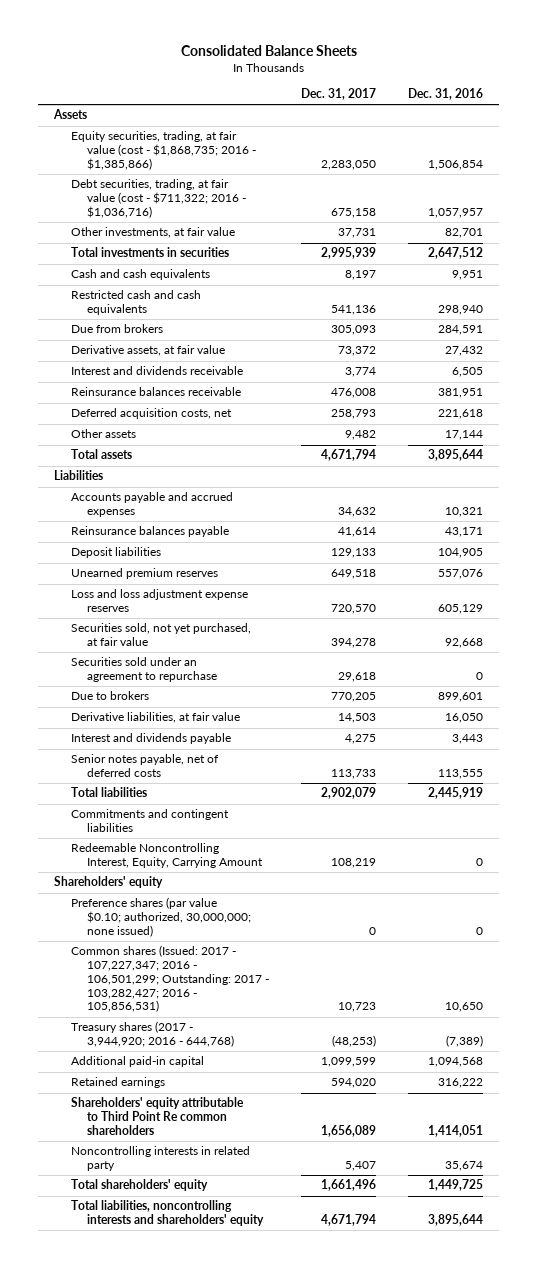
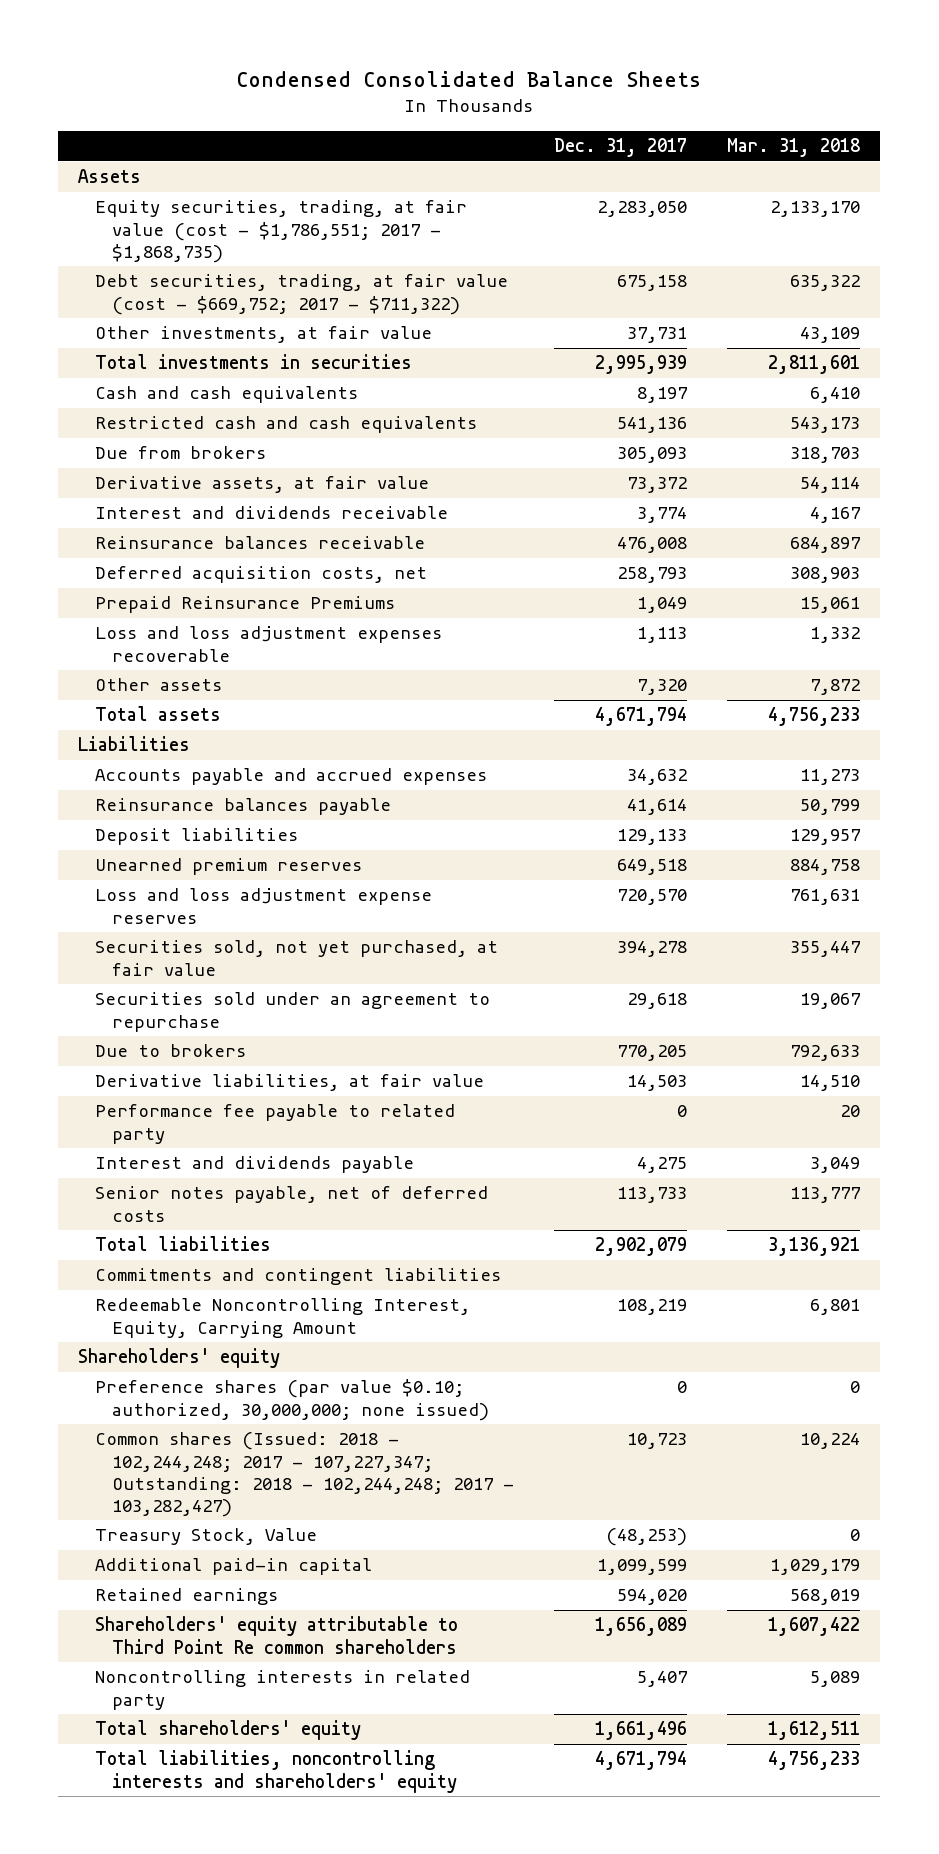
[180,45,357,57] Consolidated Balance Sheets -> [236,71,702,88] Condensed Consolidated Balance Sheets
[408,88,484,101] Dec. 31, 2016 -> none
none -> [727,138,861,158] Mar. 31, 2018
[70,131,257,170] Equity securities, trading, at fair value (cost - $1,868,735; 2016 - $1,385,866) -> [95,200,468,263] Equity securities, trading, at fair value (cost - $1,786,551; 2017 - $1,868,735)
[70,179,247,218] Debt securities, trading, at fair value (cost - $711,322; 2016 - $1,036,716) -> [95,274,509,315] Debt securities, trading, at fair value (cost - $669,752; 2017 - $711,322)
none -> [95,596,396,614] Prepaid Reinsurance Premiums
none -> [95,626,443,662] Loss and loss adjustment expenses recoverable
[345,430,377,441] 9,482 -> [637,679,688,696] 7,320
none -> [95,1104,456,1144] Performance fee payable to related party
[70,945,270,1013] Common shares (Issued: 2017 - 107,227,347; 2016 - 106,501,299; Outstanding: 2017 - 103,282,427; 2016 - 105,856,531) -> [95,1432,514,1518] Common shares (Issued: 2018 - 102,244,248; 2017 - 107,227,347; Outstanding: 2018 - 102,244,248; 2017 - 103,282,427)
[70,1021,235,1048] Treasury shares (2017 - 3,944,920; 2016 - 644,768) -> [95,1528,318,1546] Treasury Stock, Value

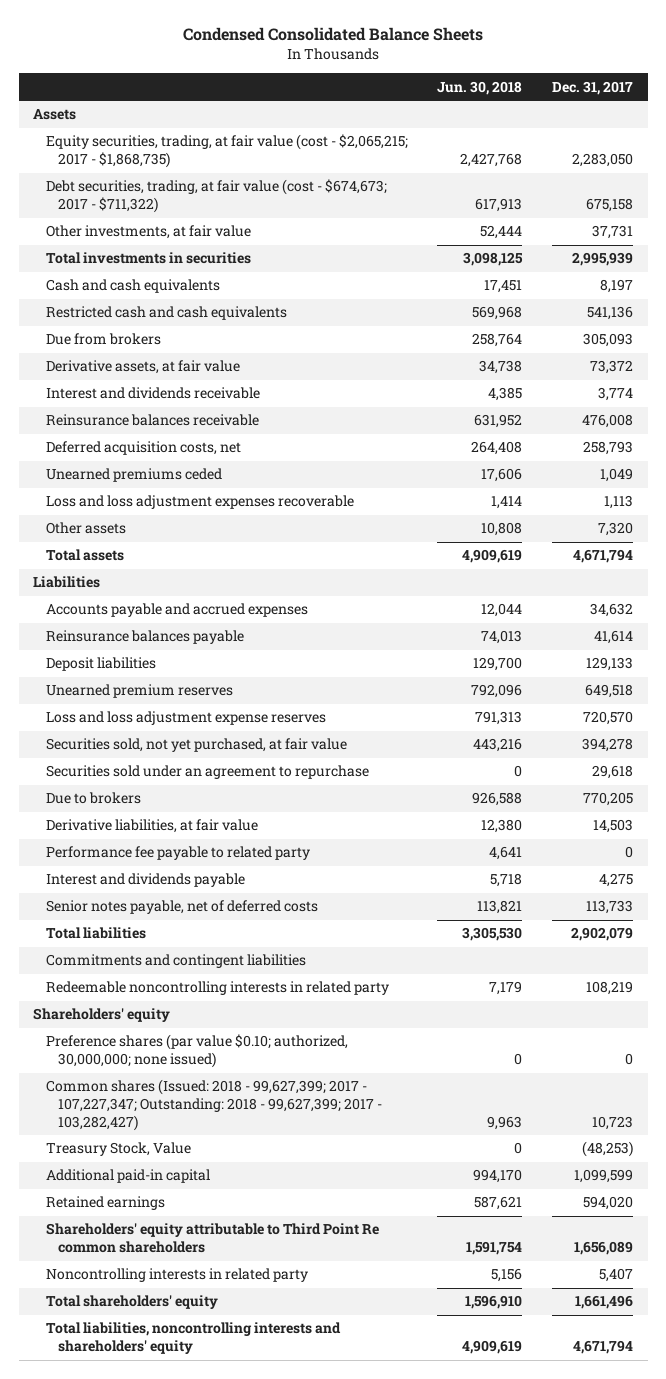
[727,138,861,158] Mar. 31, 2018 -> none
none -> [437,80,523,95] Jun. 30, 2018
[95,200,468,263] Equity securities, trading, at fair value (cost - $1,786,551; 2017 - $1,868,735) -> [45,134,408,169] Equity securities, trading, at fair value (cost - $2,065,215; 2017 - $1,868,735)
[95,274,509,315] Debt securities, trading, at fair value (cost - $669,752; 2017 - $711,322) -> [45,179,387,214] Debt securities, trading, at fair value (cost - $674,673; 2017 - $711,322)
[95,596,396,614] Prepaid Reinsurance Premiums -> [45,468,222,483] Unearned premiums ceded
[95,1298,471,1338] Redeemable Noncontrolling Interest, Equity, Carrying Amount -> [45,981,389,996] Redeemable noncontrolling interests in related party
[95,1432,514,1518] Common shares (Issued: 2018 - 102,244,248; 2017 - 107,227,347; Outstanding: 2018 - 102,244,248; 2017 - 103,282,427) -> [45,1079,383,1132] Common shares (Issued: 2018 - 99,627,399; 2017 - 107,227,347; Outstanding: 2018 - 99,627,399; 2017 - 103,282,427)

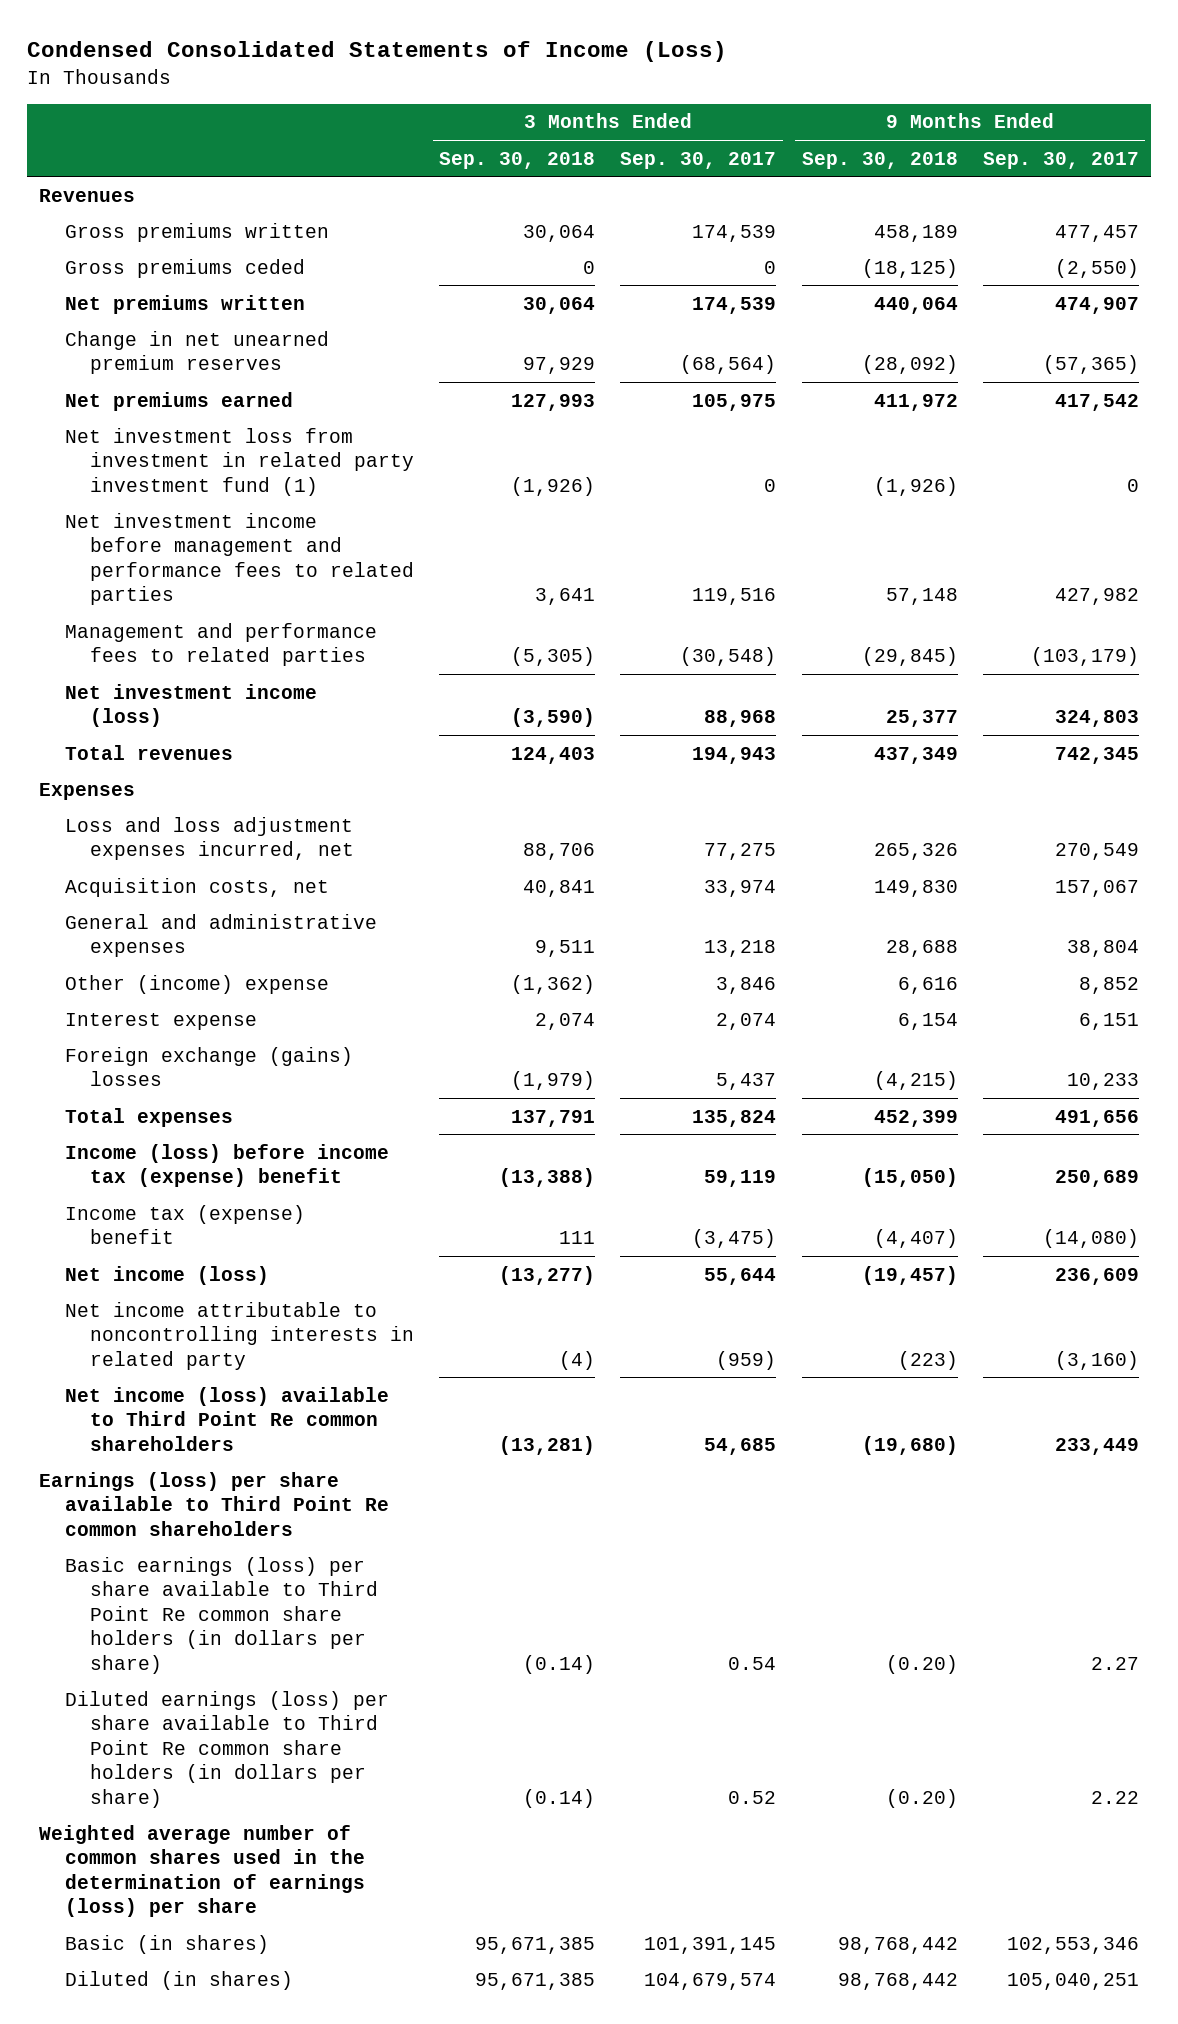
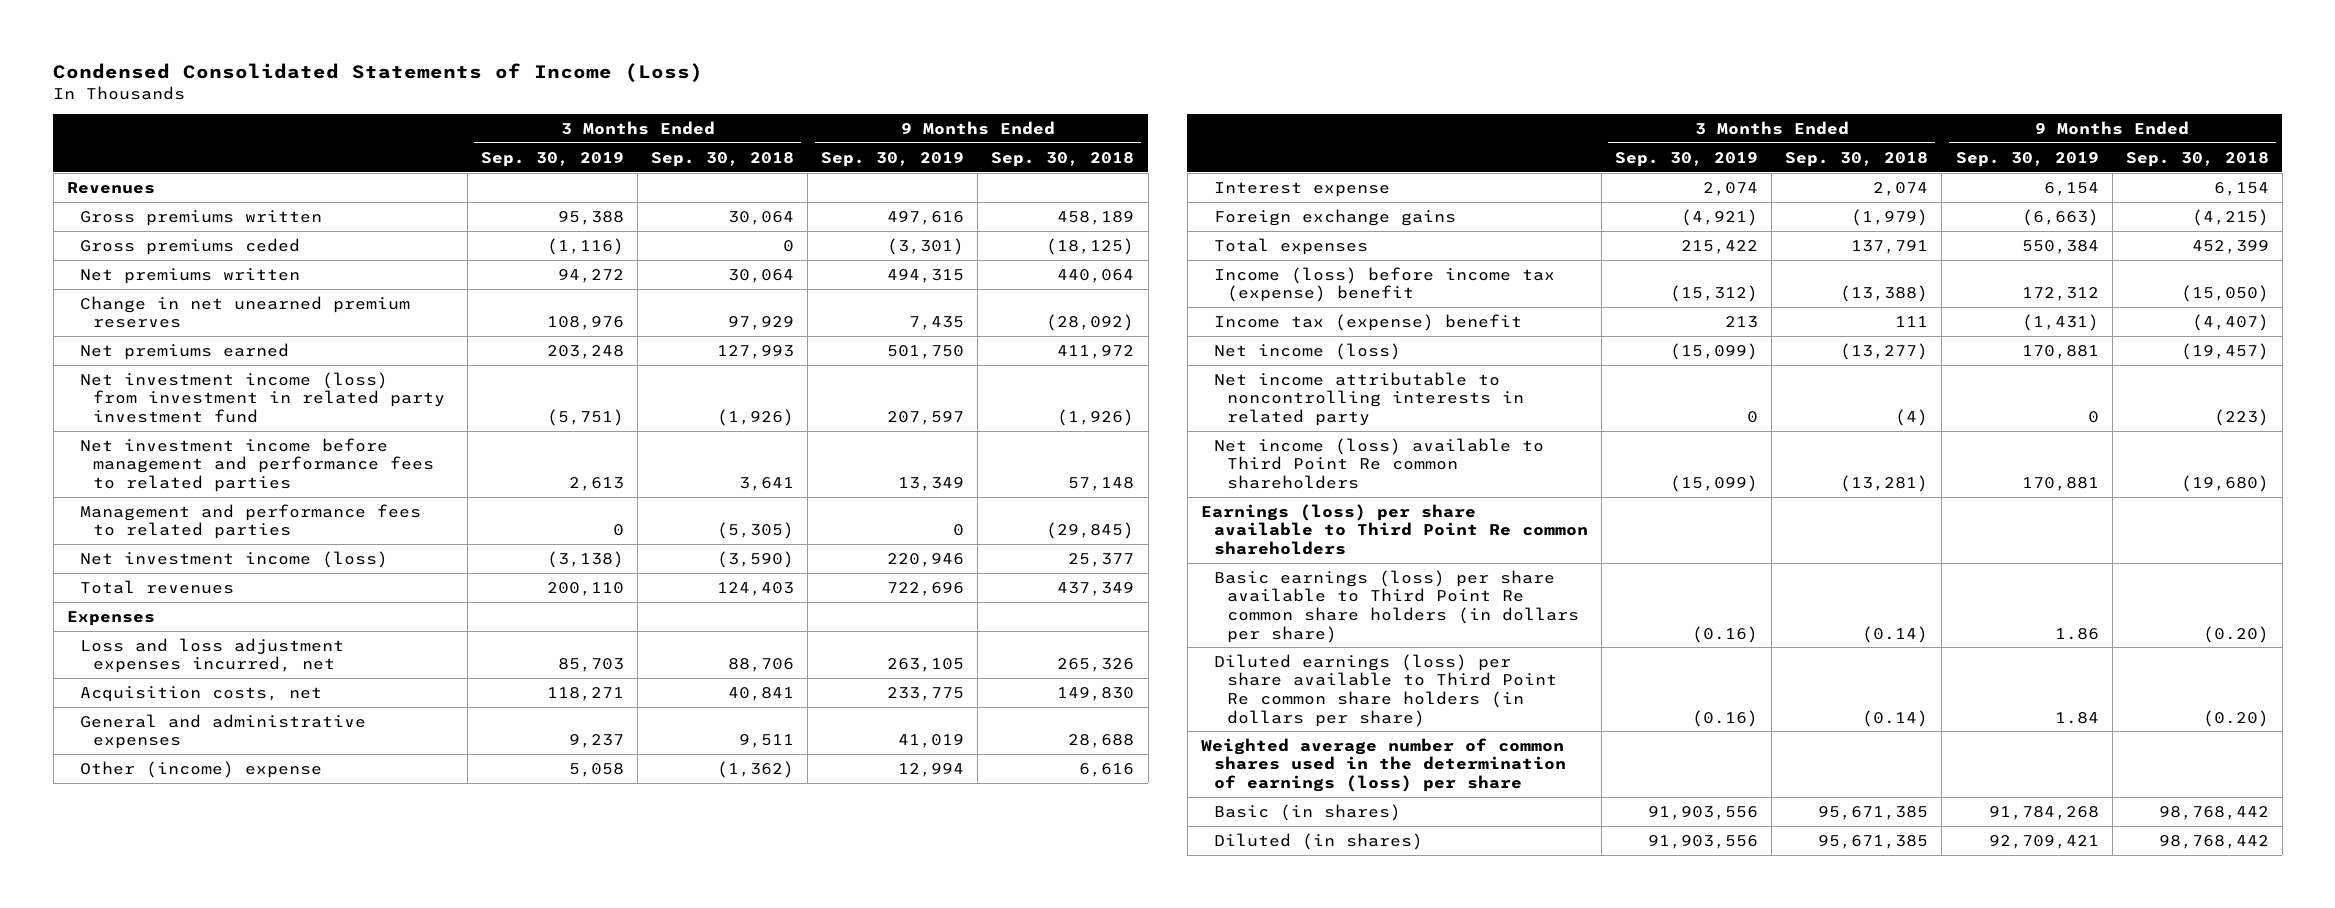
[620,151,777,169] Sep. 30, 2017 -> none
[982,151,1139,169] Sep. 30, 2017 -> none
none -> [480,151,624,167] Sep. 30, 2019
none -> [821,151,965,167] Sep. 30, 2019
[64,427,415,496] Net investment loss from investment in related party investment fund (1) -> [79,371,445,424] Net investment income (loss) from investment in related party investment fund
[64,1046,353,1087] Foreign exchange (gains) losses -> [1213,208,1456,226] Foreign exchange gains

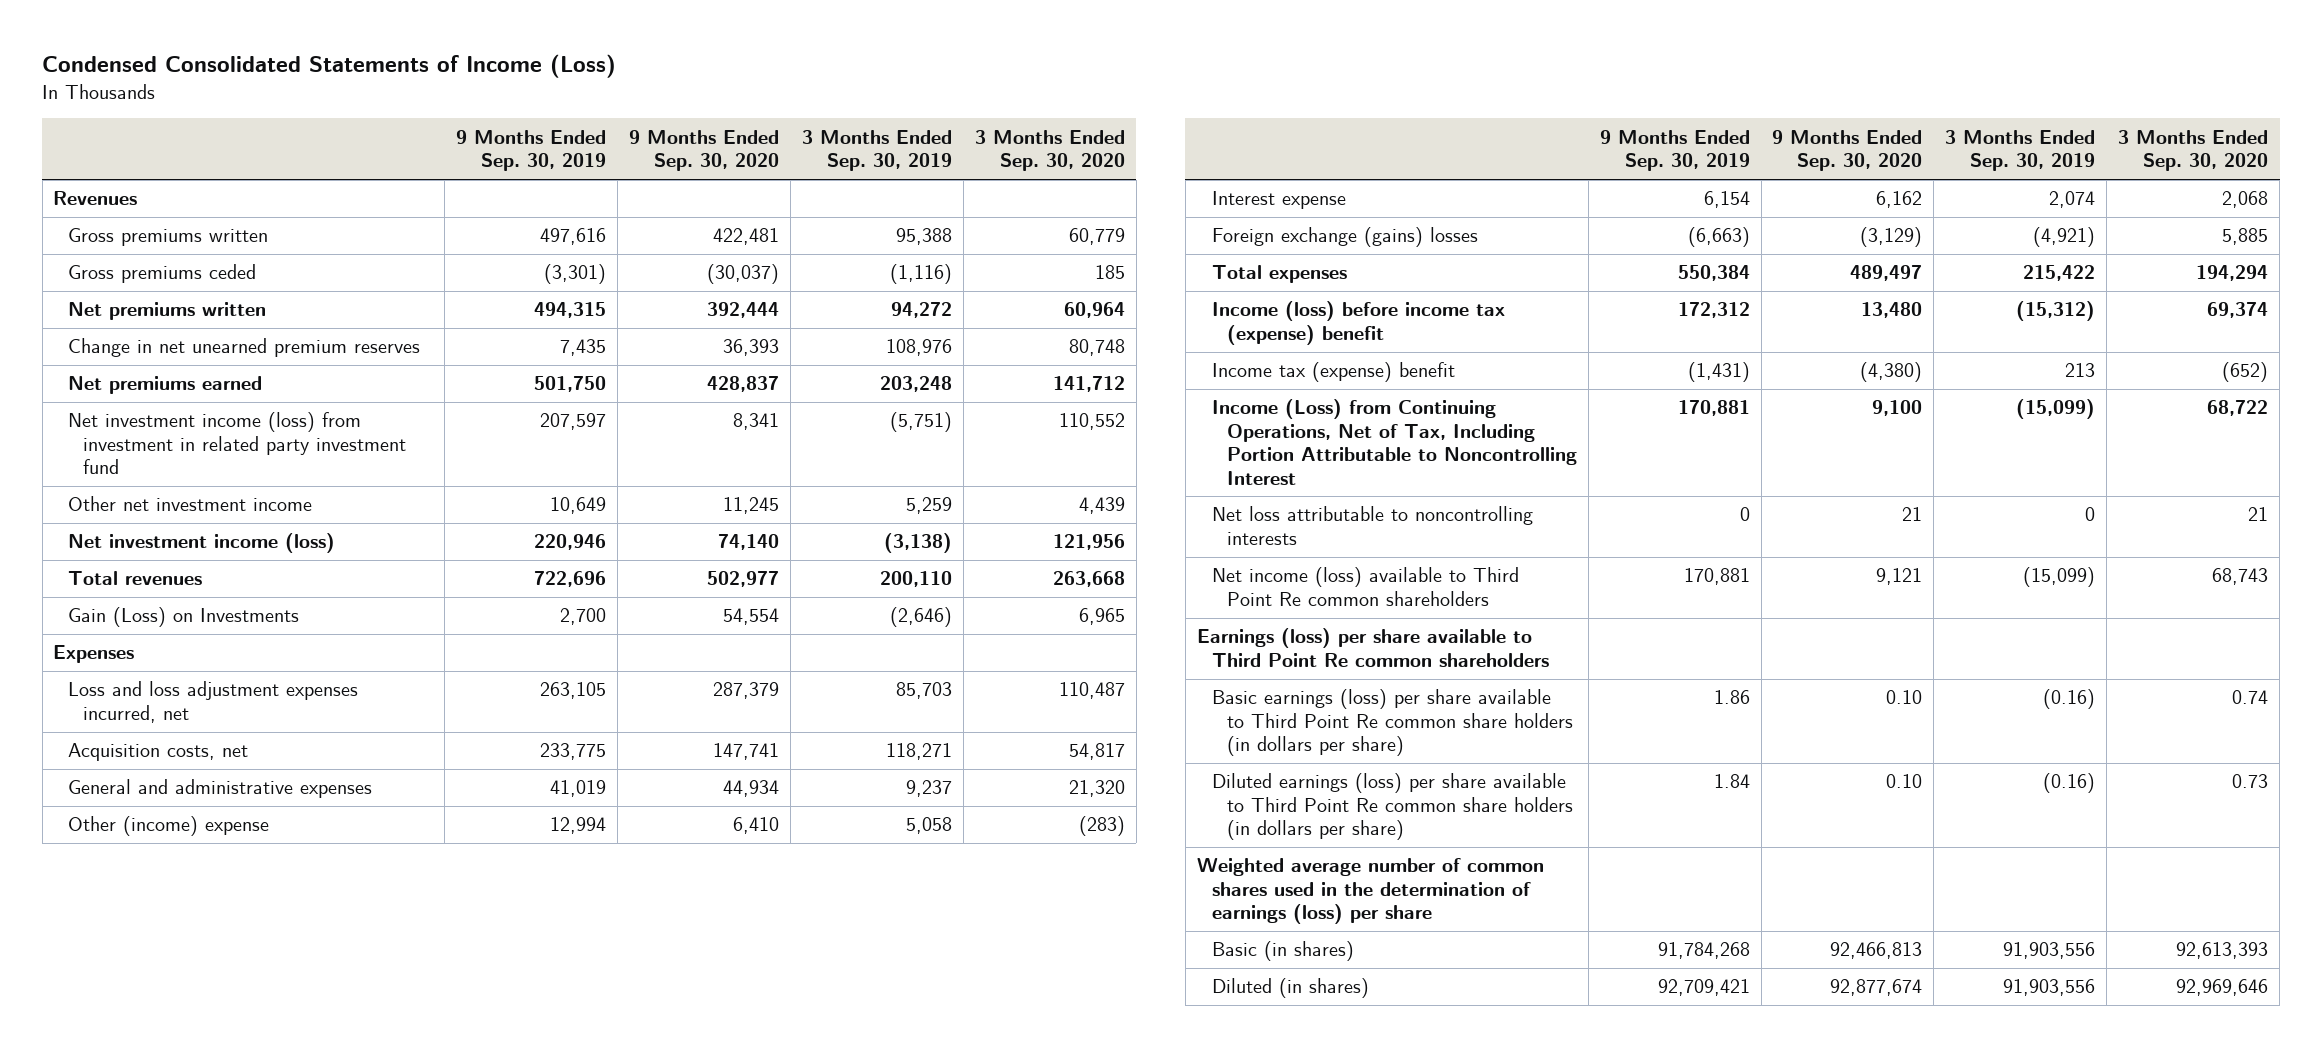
[651,151,795,167] Sep. 30, 2018 -> none
[991,151,1135,167] Sep. 30, 2018 -> none
none -> [629,129,780,172] 9 Months Ended Sep. 30, 2020
none -> [974,129,1125,172] 3 Months Ended Sep. 30, 2020
[79,437,434,493] Net investment income before management and performance fees to related parties -> none
[79,503,421,540] Management and performance fees to related parties -> none
none -> [68,496,313,512] Other net investment income
none -> [68,607,300,628] Gain (Loss) on Investments
[1213,208,1456,226] Foreign exchange gains -> [1211,227,1478,248] Foreign exchange (gains) losses
[1213,342,1401,360] Net income (loss) -> [1211,399,1577,485] Income (Loss) from Continuing Operations, Net of Tax, Including Portion Attributable to Noncontrolling Interest
[1213,371,1524,427] Net income attributable to noncontrolling interests in related party -> [1211,506,1533,545] Net loss attributable to noncontrolling interests

